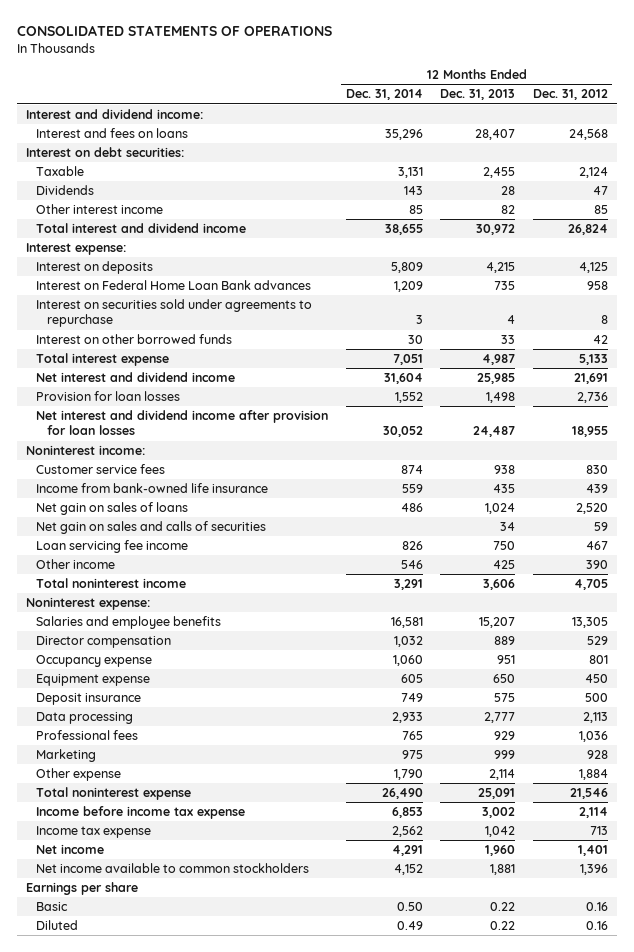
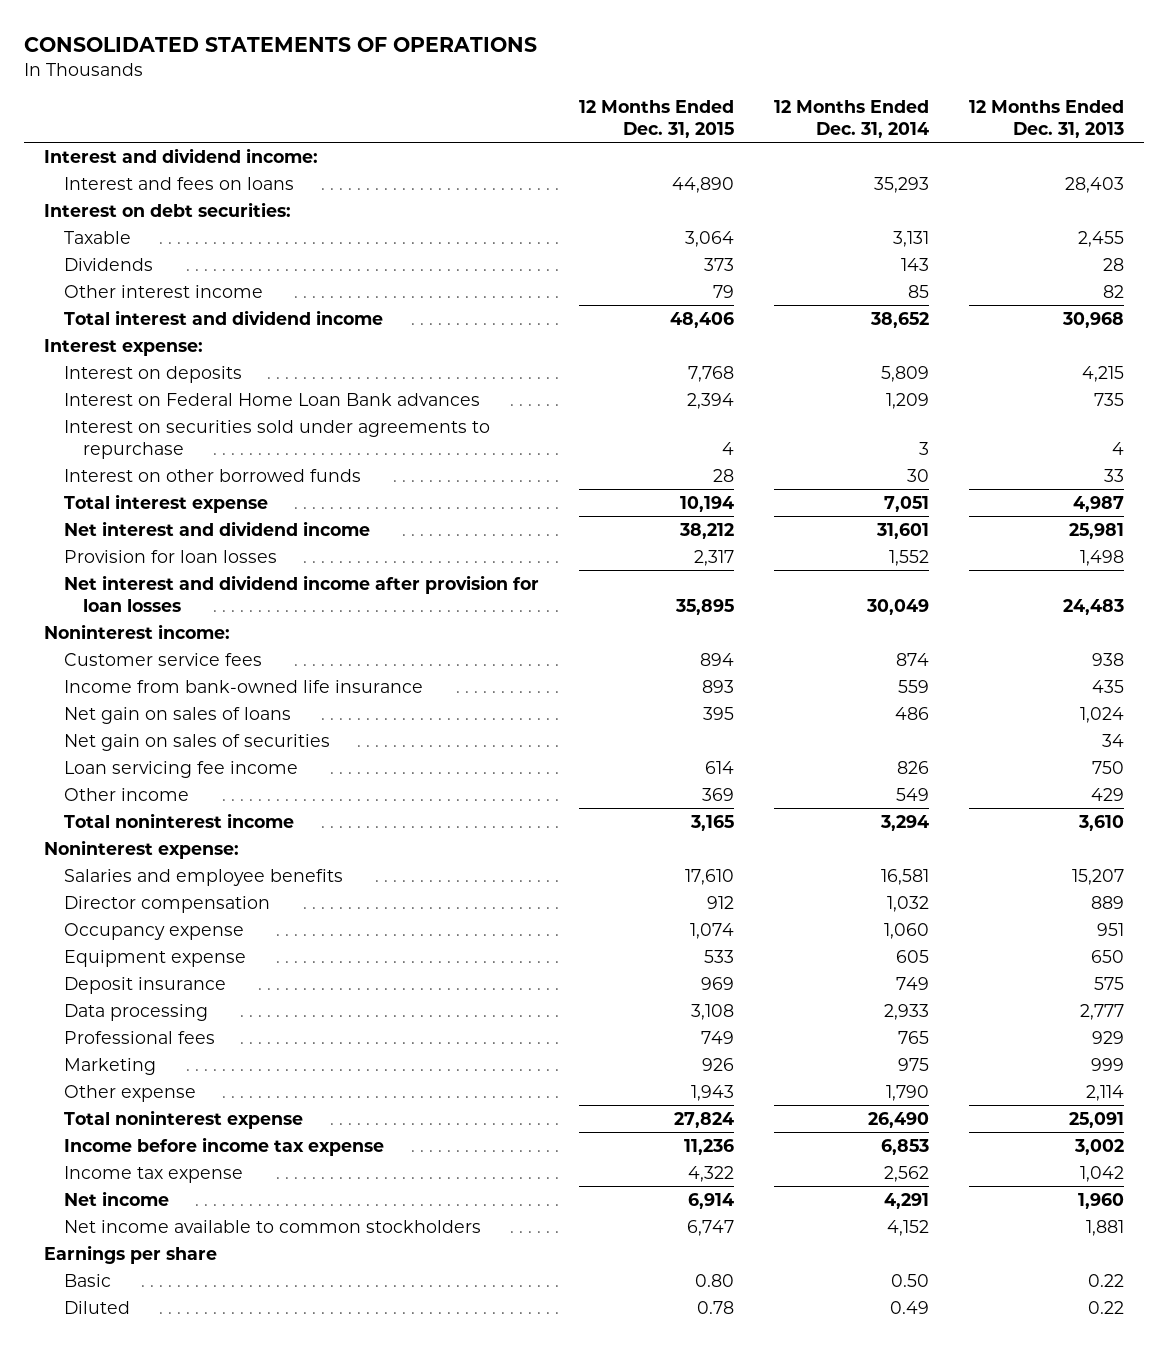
[533,89,609,101] Dec. 31, 2012 -> none
none -> [578,100,734,139] 12 Months Ended Dec. 31, 2015
[384,129,423,141] 35,296 -> [873,176,929,193] 35,293
[475,129,516,141] 28,407 -> [1064,176,1124,193] 28,403
[384,224,423,236] 38,655 -> [869,311,929,328] 38,652
[476,224,516,236] 30,972 -> [1061,311,1124,328] 30,968
[383,373,423,385] 31,604 -> [875,522,929,539] 31,601
[477,373,516,385] 25,985 -> [1068,522,1124,539] 25,981
[382,426,423,438] 30,052 -> [865,598,929,615] 30,049
[473,426,516,438] 24,487 -> [1062,598,1124,615] 24,483
[36,521,267,535] Net gain on sales and calls of securities -> [63,733,330,751] Net gain on sales of securities
[400,560,423,570] 546 -> [895,787,929,801] 549
[493,560,516,570] 425 -> [1090,787,1124,801] 429
[393,579,423,591] 3,291 -> [879,814,929,831] 3,294
[483,579,516,591] 3,606 -> [1077,814,1124,831] 3,610

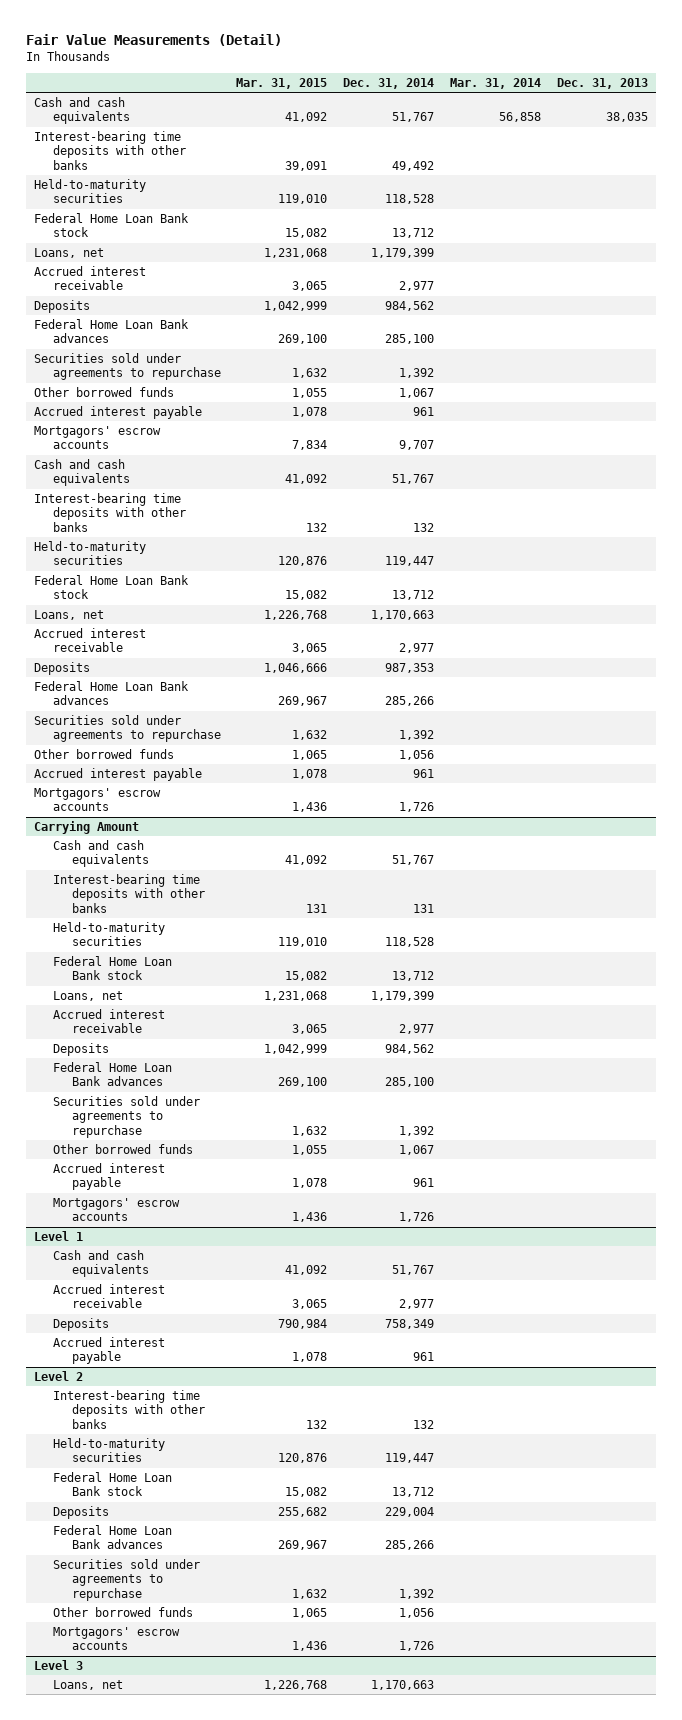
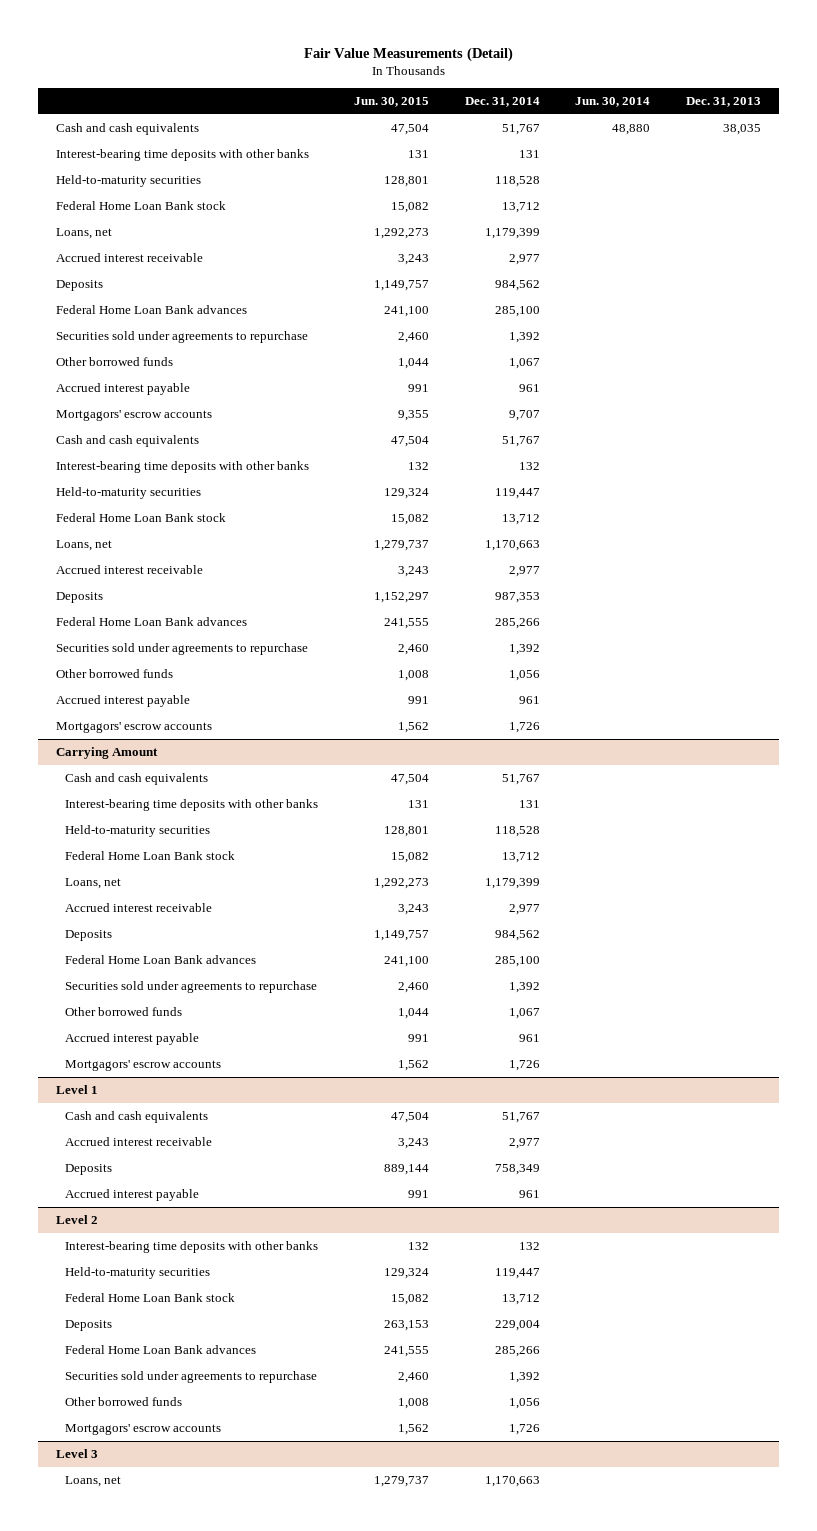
[236,78,328,90] Mar. 31, 2015 -> none
[450,78,542,90] Mar. 31, 2014 -> none
none -> [353,96,429,107] Jun. 30, 2015
none -> [575,96,651,107] Jun. 30, 2014
[392,161,435,172] 49,492 -> [518,149,540,158] 131

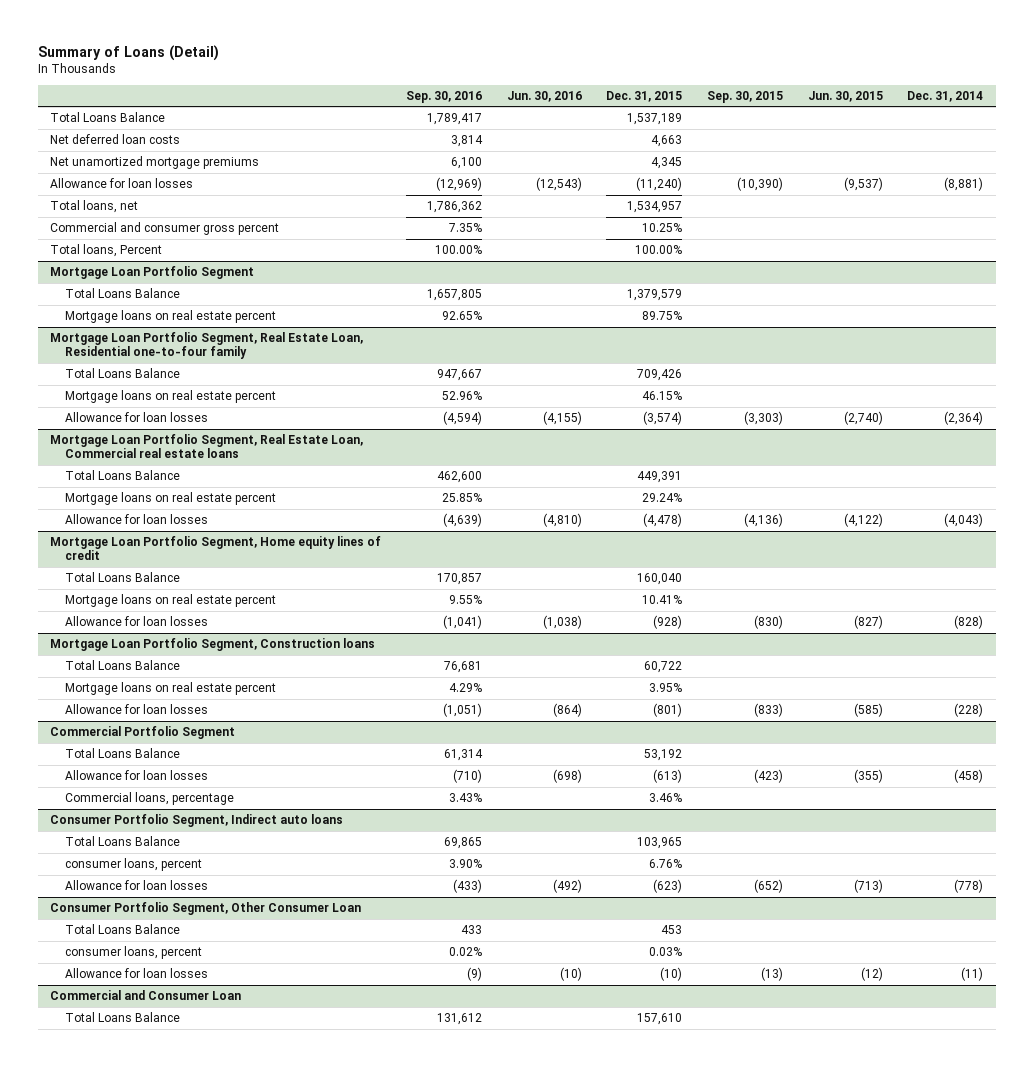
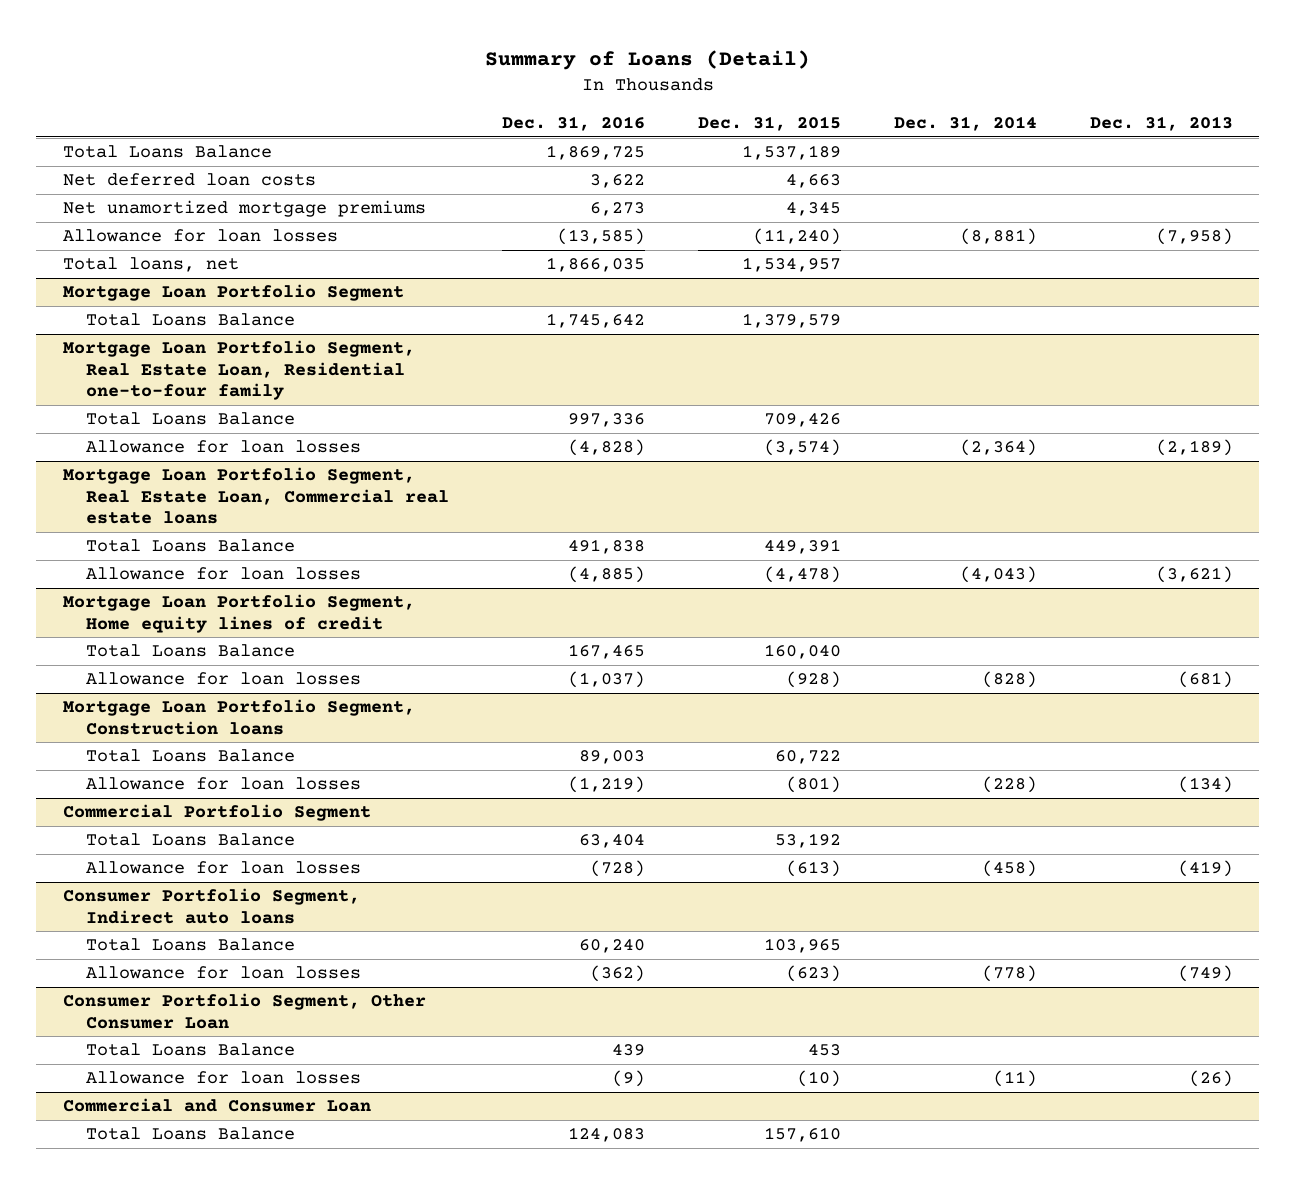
[406,90,483,103] Sep. 30, 2016 -> none
[506,90,582,102] Jun. 30, 2016 -> none
[707,90,784,103] Sep. 30, 2015 -> none
[807,90,883,102] Jun. 30, 2015 -> none
none -> [501,116,645,132] Dec. 31, 2016
none -> [1089,116,1233,132] Dec. 31, 2013
[50,222,280,236] Commercial and consumer gross percent -> none
[50,244,163,258] Total loans, Percent -> none
[65,310,277,324] Mortgage loans on real estate percent -> none
[65,390,277,404] Mortgage loans on real estate percent -> none
[65,492,277,506] Mortgage loans on real estate percent -> none
[65,594,277,608] Mortgage loans on real estate percent -> none
[65,682,277,696] Mortgage loans on real estate percent -> none
[65,792,235,806] Commercial loans, percentage -> none
[65,858,203,872] consumer loans, percent -> none
[65,946,203,960] consumer loans, percent -> none

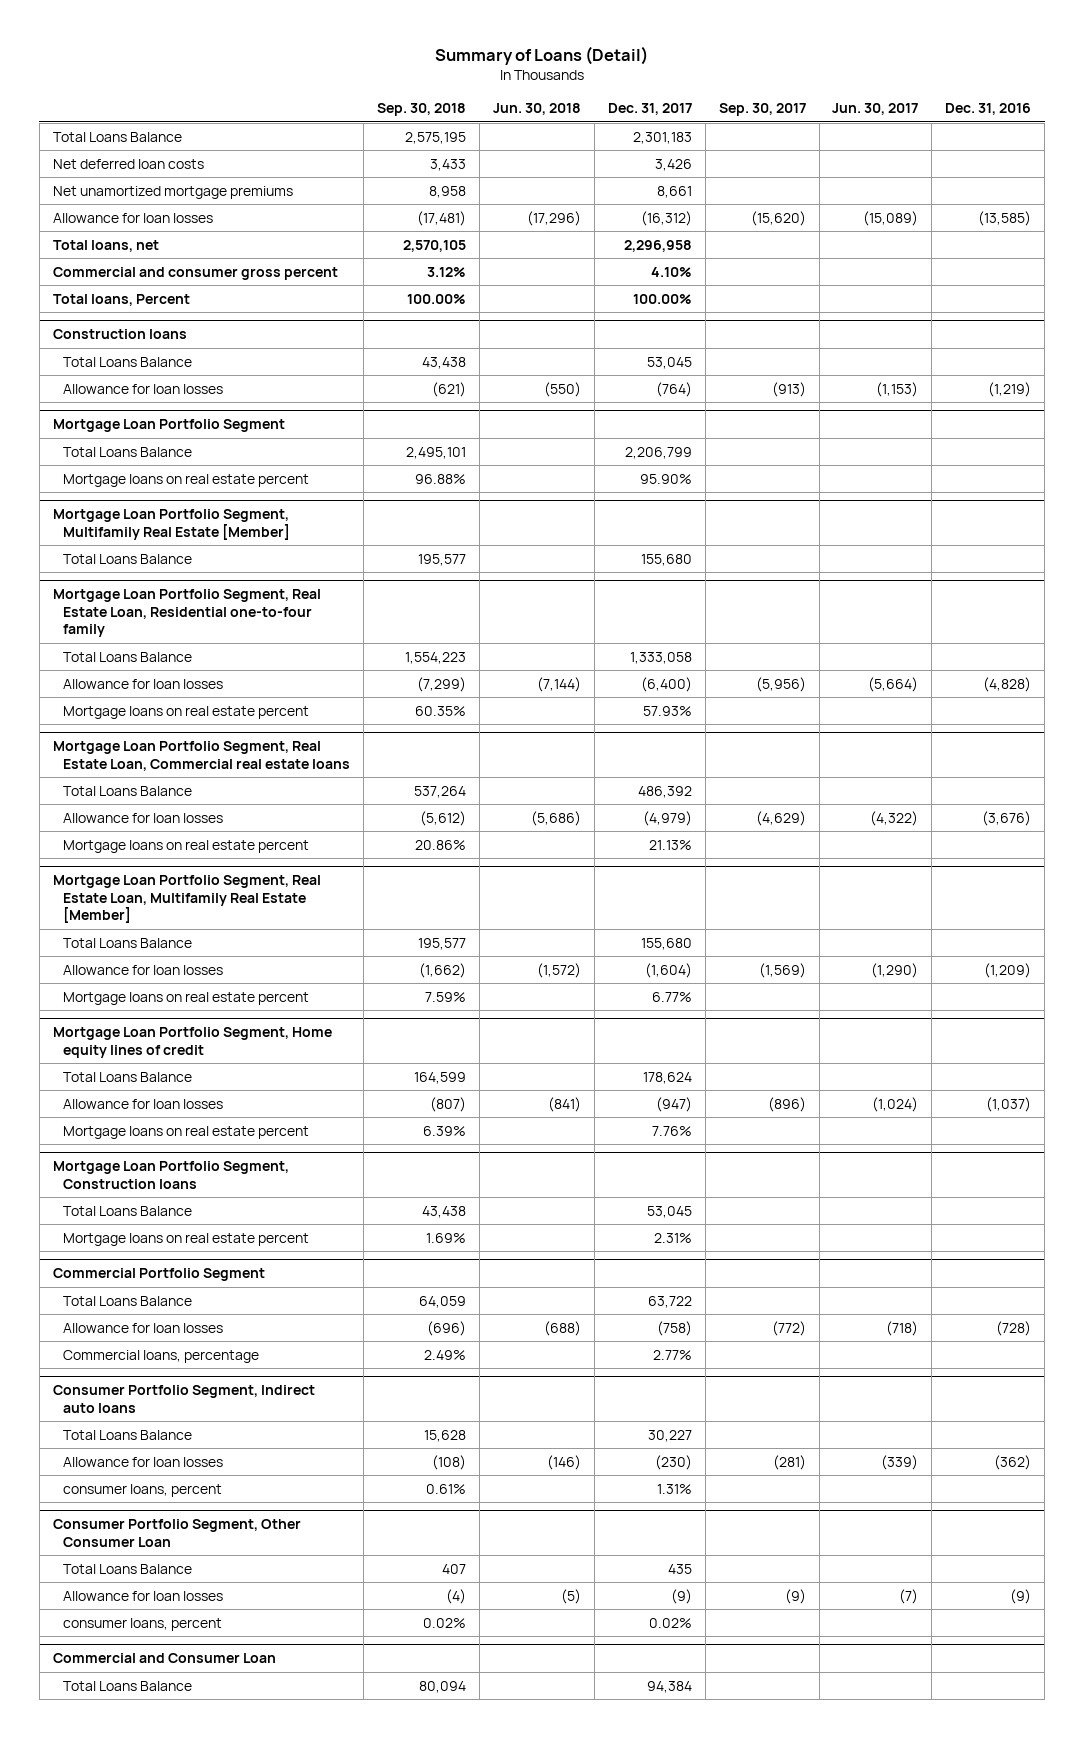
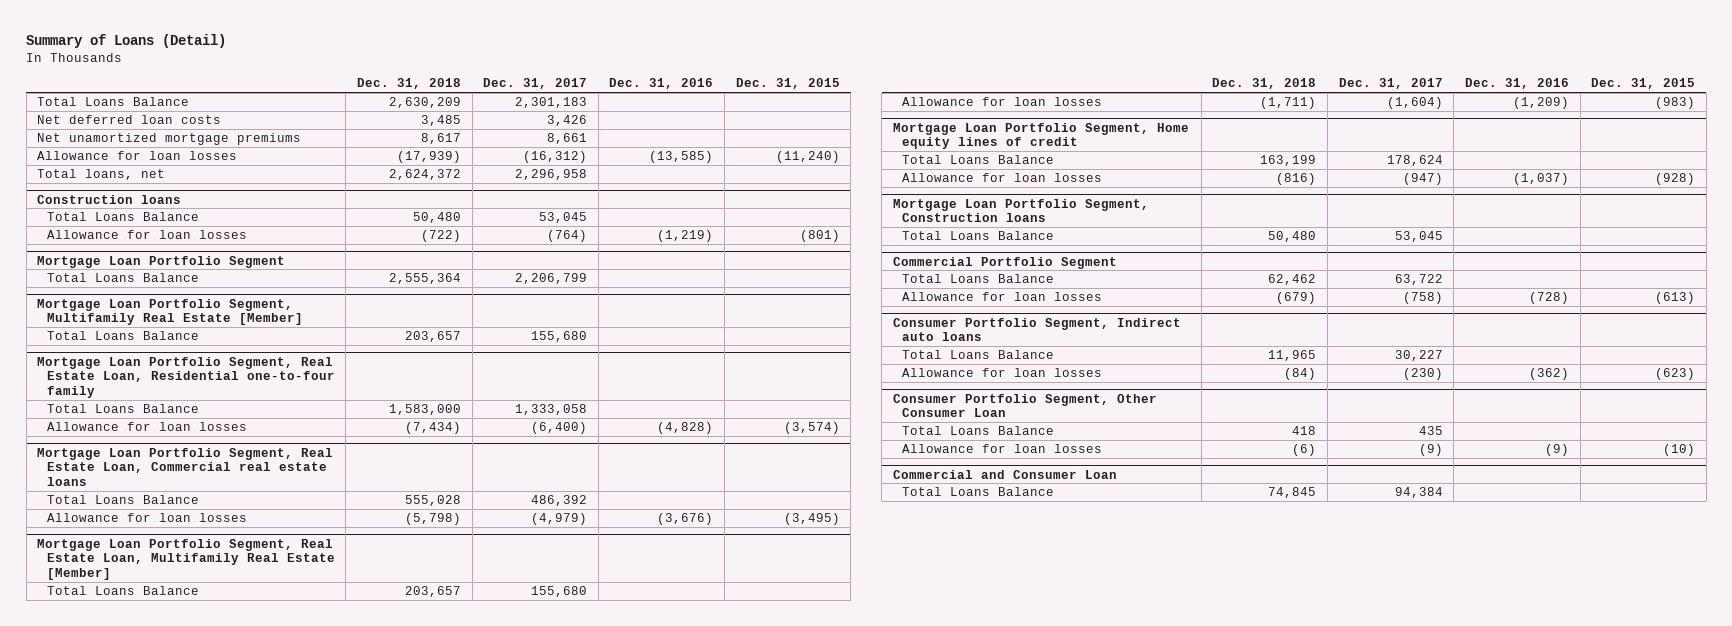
[376,103,466,117] Sep. 30, 2018 -> none
[492,103,581,116] Jun. 30, 2018 -> none
[718,103,806,117] Sep. 30, 2017 -> none
[832,103,919,116] Jun. 30, 2017 -> none
none -> [356,78,461,90] Dec. 31, 2018
none -> [735,78,840,90] Dec. 31, 2015
[52,266,338,280] Commercial and consumer gross percent -> none
[52,293,190,306] Total loans, Percent -> none
[63,473,310,487] Mortgage loans on real estate percent -> none
[63,705,310,719] Mortgage loans on real estate percent -> none
[63,839,310,853] Mortgage loans on real estate percent -> none
[63,991,310,1005] Mortgage loans on real estate percent -> none
[63,1125,310,1139] Mortgage loans on real estate percent -> none
[63,1232,310,1246] Mortgage loans on real estate percent -> none
[63,1349,260,1363] Commercial loans, percentage -> none
[63,1483,223,1497] consumer loans, percent -> none
[63,1617,223,1631] consumer loans, percent -> none

